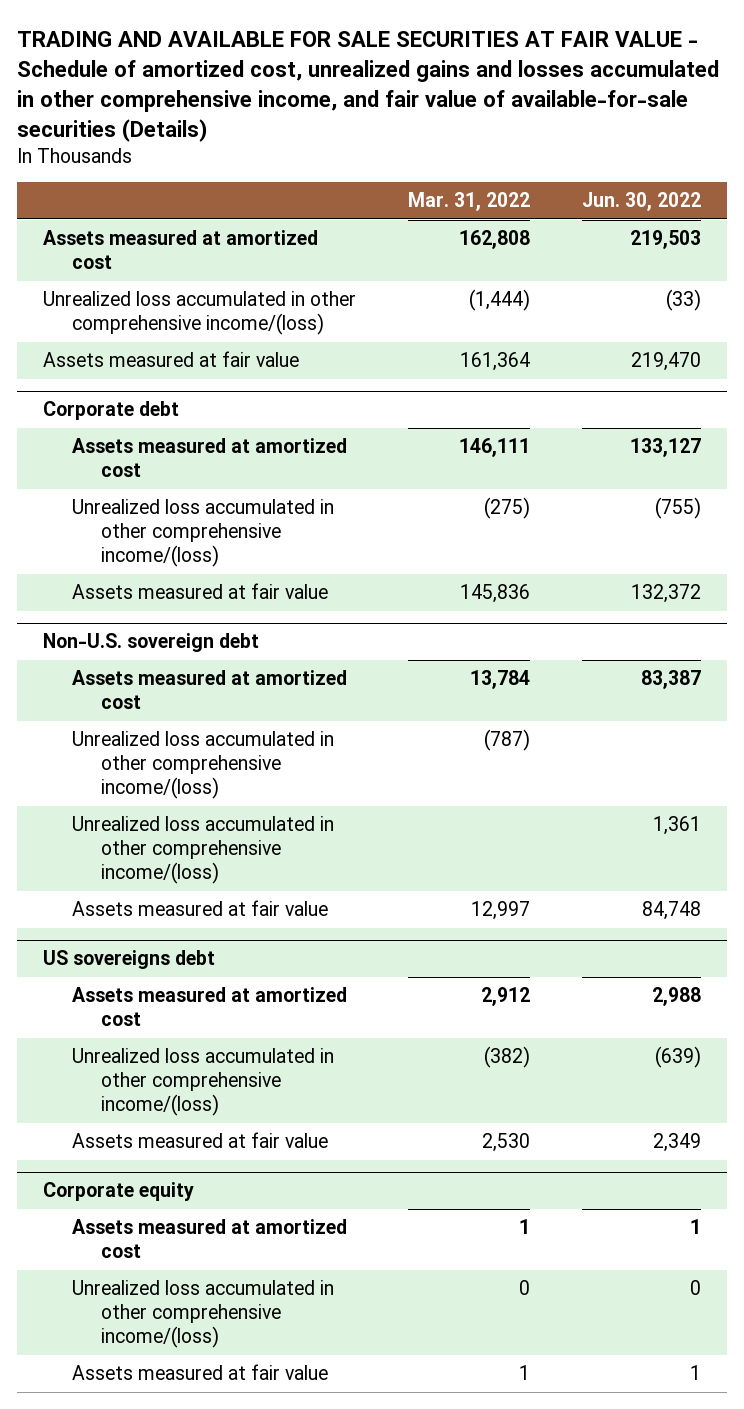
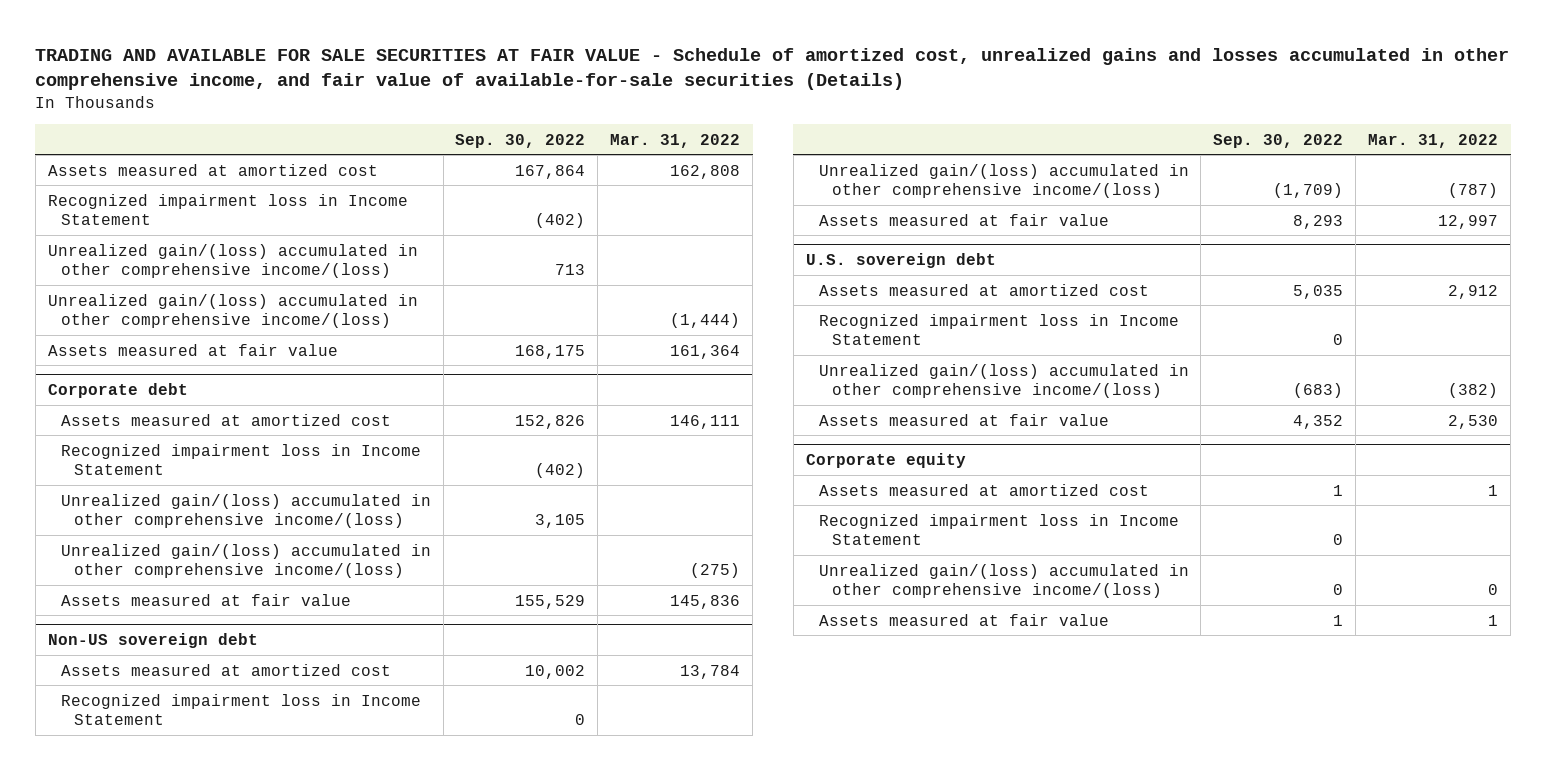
[582,192,702,212] Jun. 30, 2022 -> none
none -> [455,133,586,148] Sep. 30, 2022
none -> [47,193,408,225] Recognized impairment loss in Income Statement
none -> [47,243,418,278] Unrealized gain/(loss) accumulated in other comprehensive income/(loss)
[42,291,356,336] Unrealized loss accumulated in other comprehensive income/(loss) -> [47,293,418,328] Unrealized gain/(loss) accumulated in other comprehensive income/(loss)
none -> [60,443,421,475] Recognized impairment loss in Income Statement
none -> [60,493,431,528] Unrealized gain/(loss) accumulated in other comprehensive income/(loss)
[71,499,334,568] Unrealized loss accumulated in other comprehensive income/(loss) -> [60,543,431,578] Unrealized gain/(loss) accumulated in other comprehensive income/(loss)
[42,633,259,653] Non-U.S. sovereign debt -> [47,633,258,649] Non-US sovereign debt
[71,816,334,885] Unrealized loss accumulated in other comprehensive income/(loss) -> none
none -> [60,693,421,725] Recognized impairment loss in Income Statement
[71,731,334,800] Unrealized loss accumulated in other comprehensive income/(loss) -> [818,163,1189,198] Unrealized gain/(loss) accumulated in other comprehensive income/(loss)
[42,950,215,970] US sovereigns debt -> [805,253,996,269] U.S. sovereign debt
none -> [818,313,1179,345] Recognized impairment loss in Income Statement
[71,1048,334,1117] Unrealized loss accumulated in other comprehensive income/(loss) -> [818,363,1189,398] Unrealized gain/(loss) accumulated in other comprehensive income/(loss)
none -> [818,513,1179,545] Recognized impairment loss in Income Statement
[71,1280,334,1349] Unrealized loss accumulated in other comprehensive income/(loss) -> [818,563,1189,598] Unrealized gain/(loss) accumulated in other comprehensive income/(loss)

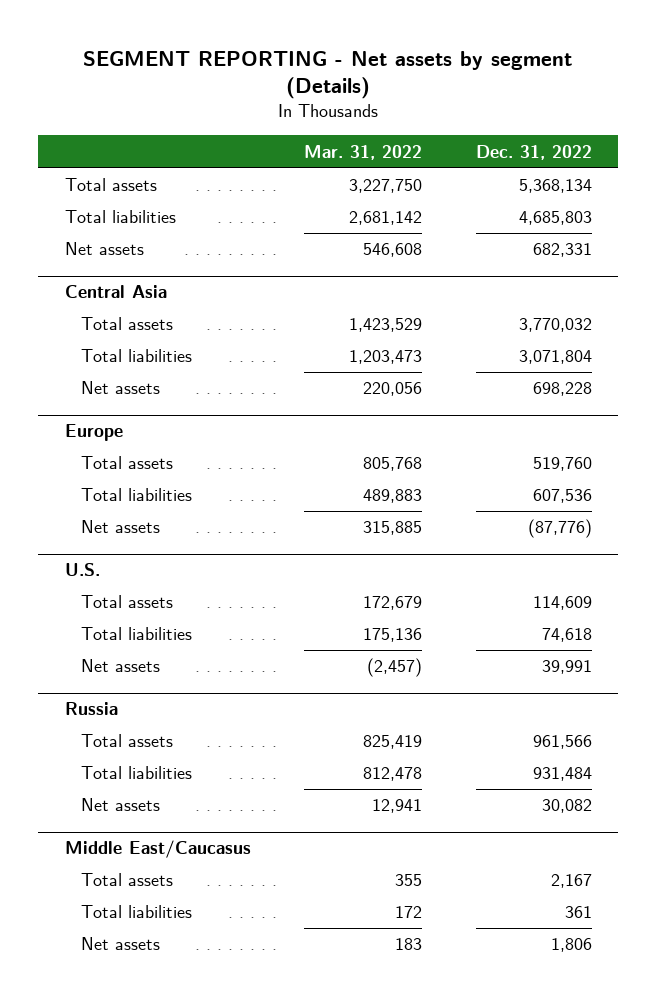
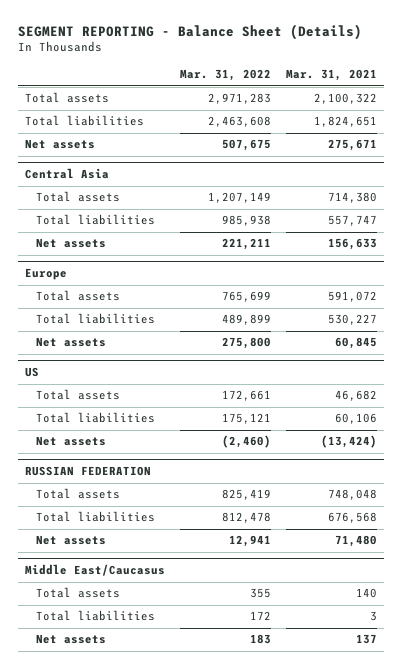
[83,50,573,100] SEGMENT REPORTING - Net assets by segment (Details) -> [17,23,362,40] SEGMENT REPORTING - Balance Sheet (Details)
[475,144,592,160] Dec. 31, 2022 -> none
none -> [285,69,377,82] Mar. 31, 2021
[349,179,423,194] 3,227,750 -> [207,93,271,105] 2,971,283
[349,211,423,226] 2,681,142 -> [207,116,271,128] 2,463,608
[363,243,423,258] 546,608 -> [221,139,271,152] 507,675
[349,318,423,333] 1,423,529 -> [207,192,271,204] 1,207,149
[349,350,423,365] 1,203,473 -> [221,215,271,227] 985,938
[363,382,423,397] 220,056 -> [221,238,271,251] 221,211
[363,457,423,472] 805,768 -> [221,291,271,303] 765,699
[363,489,423,504] 489,883 -> [221,314,271,326] 489,899
[363,521,423,536] 315,885 -> [221,337,271,350] 275,800
[64,563,100,577] U.S. -> [24,367,39,378] US
[363,596,423,611] 172,679 -> [221,390,271,402] 172,661
[363,628,423,643] 175,136 -> [221,413,271,425] 175,121
[367,658,423,678] (2,457) -> [221,435,271,449] (2,460)
[64,702,118,716] Russia -> [24,466,151,477] RUSSIAN FEDERATION

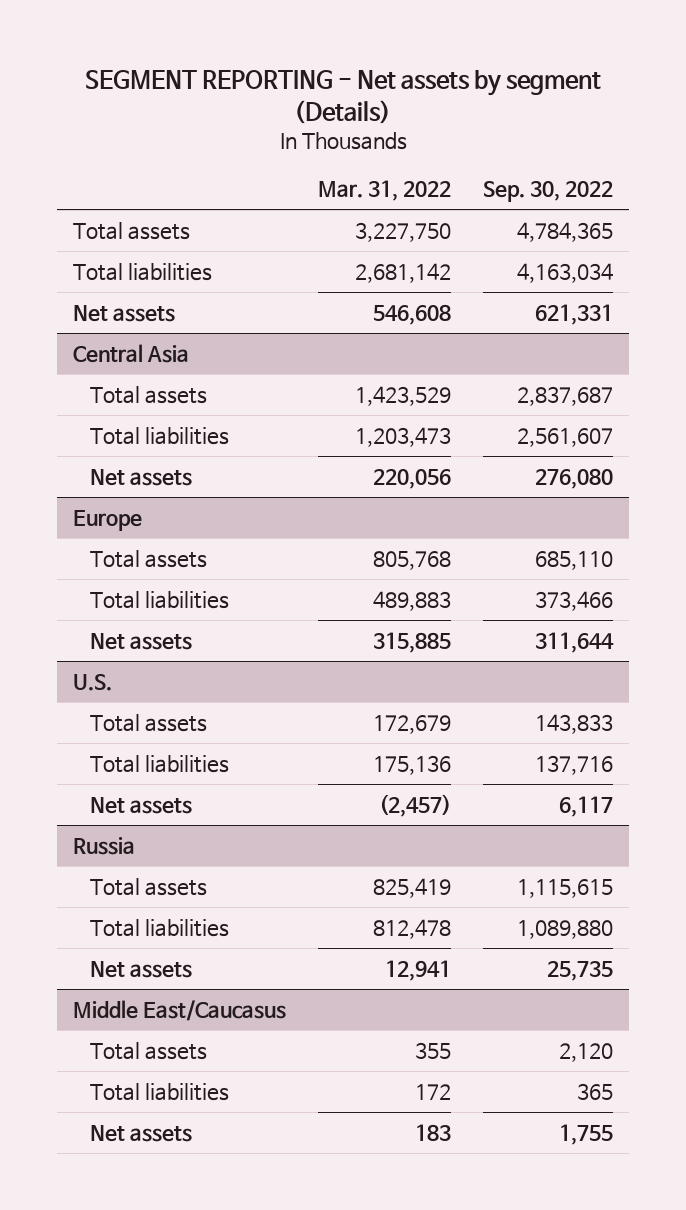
[17,23,362,40] SEGMENT REPORTING - Balance Sheet (Details) -> [84,70,601,125] SEGMENT REPORTING - Net assets by segment (Details)
[285,69,377,82] Mar. 31, 2021 -> none
none -> [483,181,614,203] Sep. 30, 2022
[207,93,271,105] 2,971,283 -> [354,221,451,242] 3,227,750
[207,116,271,128] 2,463,608 -> [354,262,451,283] 2,681,142
[221,139,271,152] 507,675 -> [372,303,451,325] 546,608
[207,192,271,204] 1,207,149 -> [354,385,451,406] 1,423,529
[221,215,271,227] 985,938 -> [354,426,451,447] 1,203,473
[221,238,271,251] 221,211 -> [372,468,451,489] 220,056
[221,291,271,303] 765,699 -> [372,550,451,570] 805,768
[221,314,271,326] 489,899 -> [372,590,451,611] 489,883
[221,337,271,350] 275,800 -> [372,631,451,653] 315,885
[24,367,39,378] US -> [72,673,112,691] U.S.
[221,390,271,402] 172,661 -> [372,714,451,734] 172,679
[221,413,271,425] 175,121 -> [372,754,451,775] 175,136
[221,435,271,449] (2,460) -> [378,793,451,817] (2,457)
[24,466,151,477] RUSSIAN FEDERATION -> [72,836,135,855] Russia

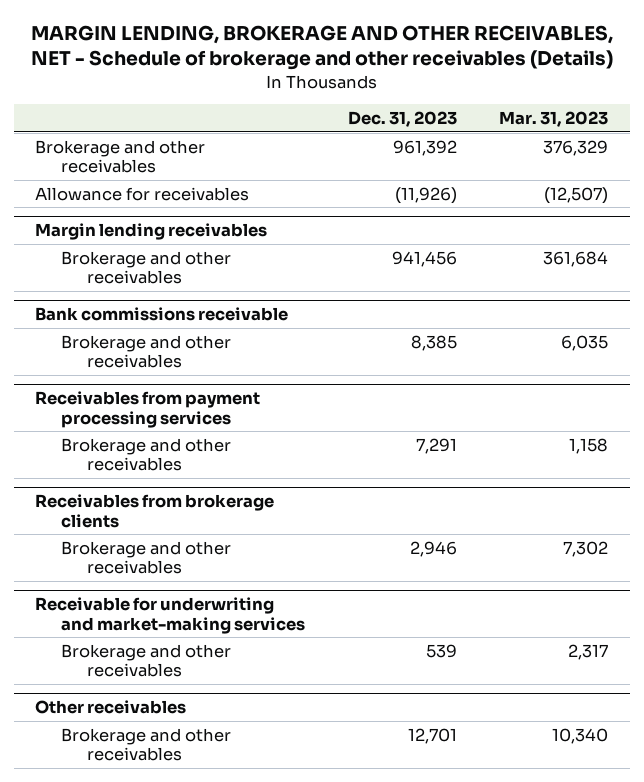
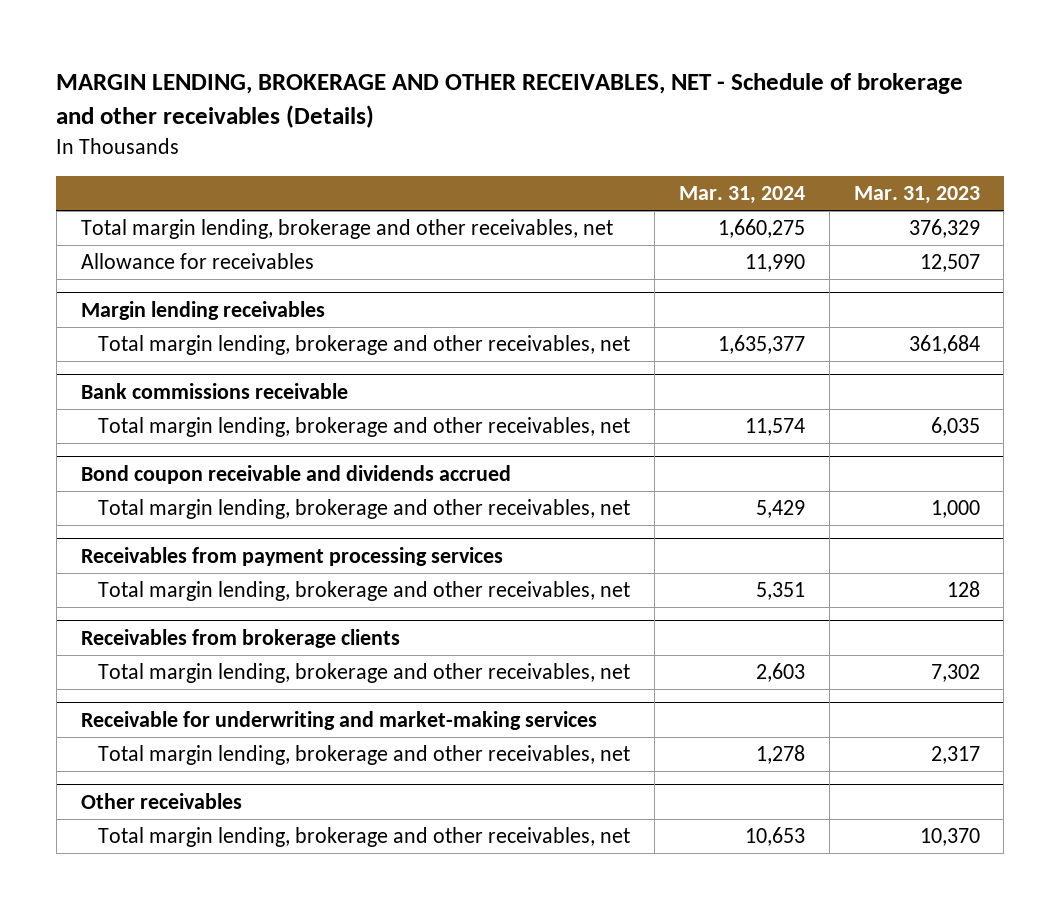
[347,110,457,127] Dec. 31, 2023 -> none
none -> [678,186,805,205] Mar. 31, 2024
[35,139,206,173] Brokerage and other receivables -> [80,219,613,240] Total margin lending, brokerage and other receivables, net
[544,186,609,204] (12,507) -> [919,254,980,273] 12,507
[61,250,232,284] Brokerage and other receivables -> [98,335,631,356] Total margin lending, brokerage and other receivables, net
[61,334,232,368] Brokerage and other receivables -> [98,417,631,438] Total margin lending, brokerage and other receivables, net
none -> [80,465,511,485] Bond coupon receivable and dividends accrued
none -> [98,499,631,520] Total margin lending, brokerage and other receivables, net
[61,437,232,471] Brokerage and other receivables -> [98,581,631,602] Total margin lending, brokerage and other receivables, net
[569,437,609,454] 1,158 -> [946,581,980,598] 128
[61,540,232,574] Brokerage and other receivables -> [98,663,631,684] Total margin lending, brokerage and other receivables, net
[61,643,232,677] Brokerage and other receivables -> [98,745,631,766] Total margin lending, brokerage and other receivables, net
[61,727,232,761] Brokerage and other receivables -> [98,827,631,848] Total margin lending, brokerage and other receivables, net
[552,727,609,744] 10,340 -> [919,828,980,847] 10,370

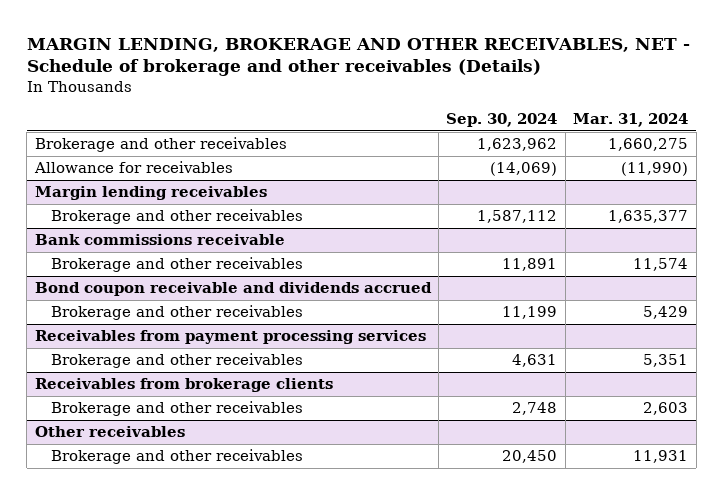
[853,186,980,205] Mar. 31, 2023 -> none
none -> [446,113,558,128] Sep. 30, 2024
[80,219,613,240] Total margin lending, brokerage and other receivables, net -> [34,137,287,153] Brokerage and other receivables
[744,254,805,273] 11,990 -> [621,162,689,177] (11,990)
[98,335,631,356] Total margin lending, brokerage and other receivables, net -> [50,209,303,225] Brokerage and other receivables
[98,417,631,438] Total margin lending, brokerage and other receivables, net -> [50,257,303,273] Brokerage and other receivables
[98,499,631,520] Total margin lending, brokerage and other receivables, net -> [50,305,303,321] Brokerage and other receivables
[98,581,631,602] Total margin lending, brokerage and other receivables, net -> [50,353,303,369] Brokerage and other receivables
[80,711,597,731] Receivable for underwriting and market-making services -> none
[98,745,631,766] Total margin lending, brokerage and other receivables, net -> none
[98,663,631,684] Total margin lending, brokerage and other receivables, net -> [50,401,303,417] Brokerage and other receivables
[98,827,631,848] Total margin lending, brokerage and other receivables, net -> [50,449,303,465] Brokerage and other receivables
[744,827,805,847] 10,653 -> [633,450,689,464] 11,931

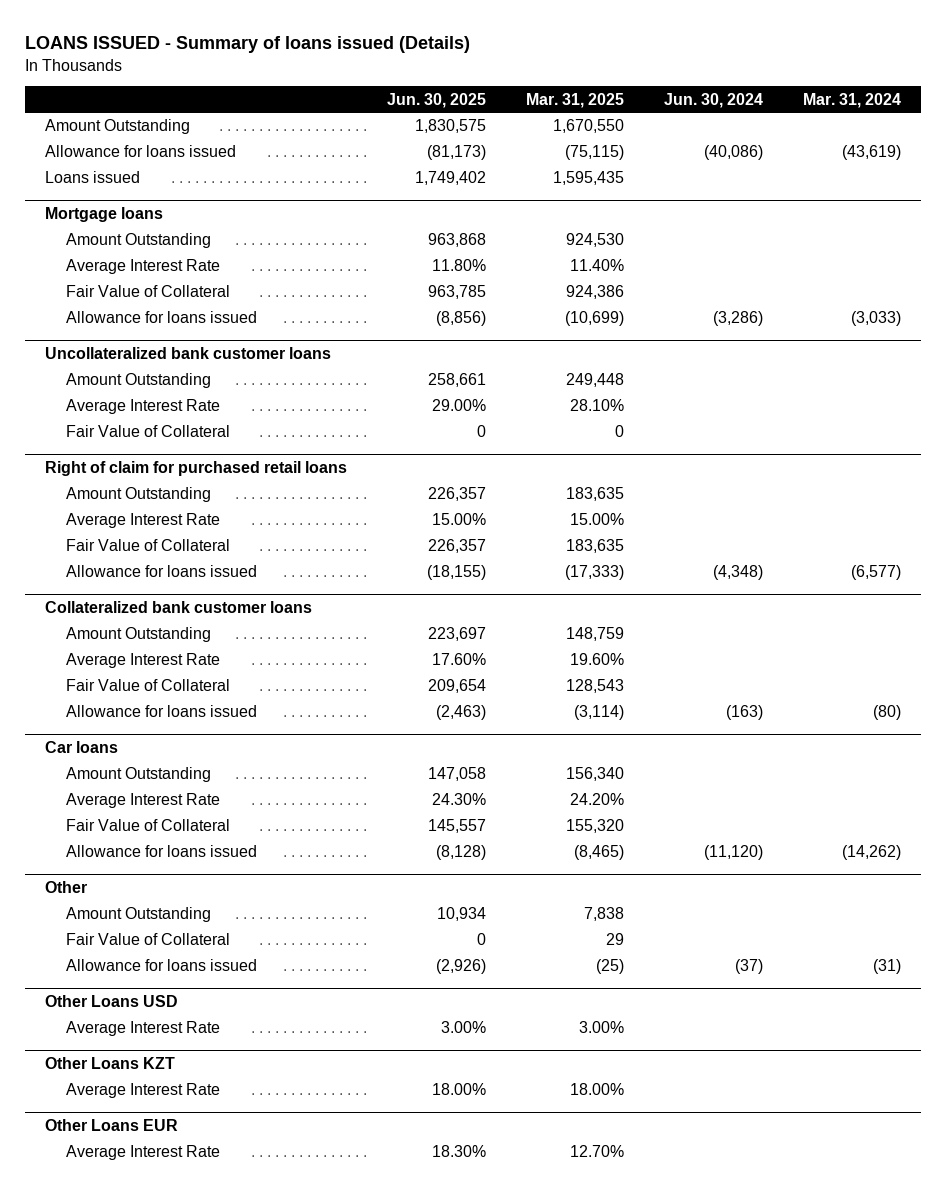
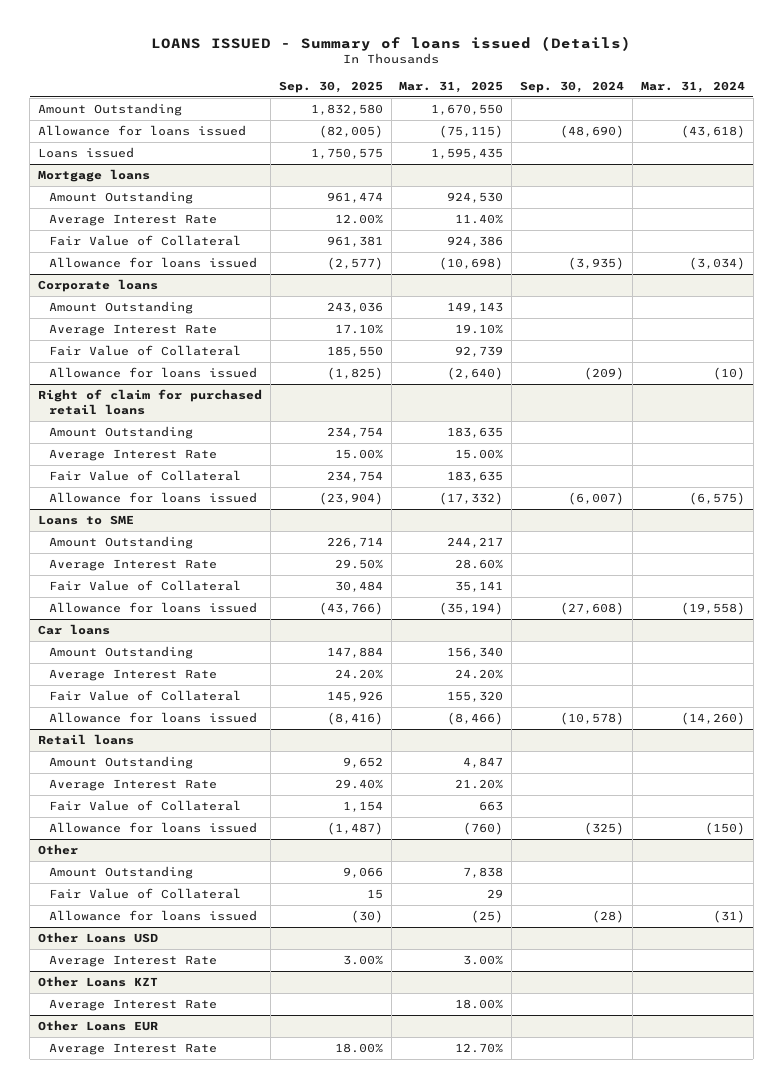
[386,92,486,108] Jun. 30, 2025 -> none
[664,92,764,108] Jun. 30, 2024 -> none
none -> [278,80,383,93] Sep. 30, 2025
none -> [520,80,625,93] Sep. 30, 2024
[842,145,902,161] (43,619) -> [680,125,745,139] (43,618)
[44,347,331,360] Uncollateralized bank customer loans -> none
[565,311,625,327] (10,699) -> [439,257,504,271] (10,698)
[851,311,902,327] (3,033) -> [688,257,745,271] (3,034)
none -> [38,279,159,293] Corporate loans
[566,373,625,388] 249,448 -> [447,302,504,314] 149,143
[570,399,625,412] 28.10% -> [455,324,504,335] 19.10%
[615,425,625,438] 0 -> [455,346,504,358] 92,739
none -> [48,367,257,379] Allowance for loans issued
[44,601,312,614] Collateralized bank customer loans -> none
[565,565,625,581] (17,333) -> [439,492,504,506] (17,332)
[851,565,902,581] (6,577) -> [688,492,745,506] (6,575)
none -> [38,515,135,526] Loans to SME
[566,627,625,642] 148,759 -> [447,537,504,549] 244,217
[570,653,625,666] 19.60% -> [455,559,504,570] 28.60%
[566,679,625,694] 128,543 -> [455,581,504,593] 35,141
[574,705,625,721] (3,114) -> [439,602,504,616] (35,194)
[873,705,902,721] (80) -> [680,602,745,616] (19,558)
[574,845,625,861] (8,465) -> [447,712,504,726] (8,466)
[842,845,902,861] (14,262) -> [680,712,745,726] (14,260)
none -> [38,734,135,746] Retail loans
none -> [48,756,193,770] Amount Outstanding
none -> [48,779,217,792] Average Interest Rate
none -> [48,800,241,812] Fair Value of Collateral
none -> [48,822,257,834] Allowance for loans issued

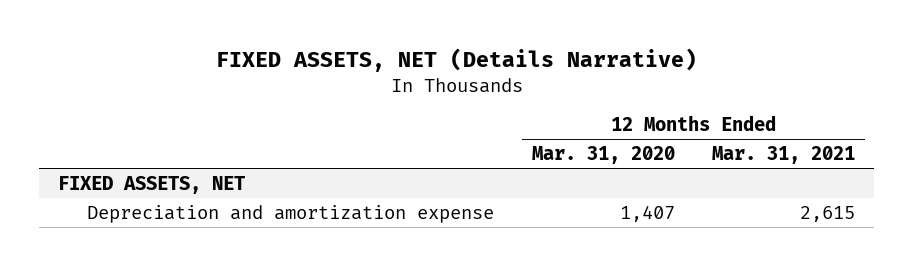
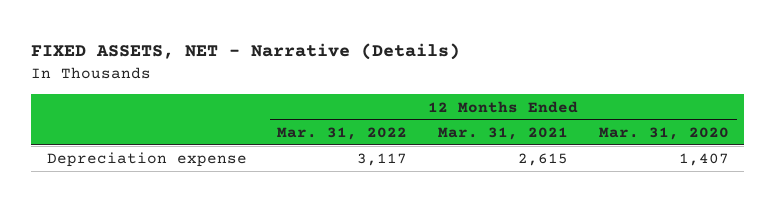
[215,48,697,73] FIXED ASSETS, NET (Details Narrative) -> [31,43,461,61] FIXED ASSETS, NET - Narrative (Details)
none -> [277,126,408,140] Mar. 31, 2022
[57,175,246,194] FIXED ASSETS, NET -> none
[87,204,495,223] Depreciation and amortization expense -> [46,152,247,168] Depreciation expense

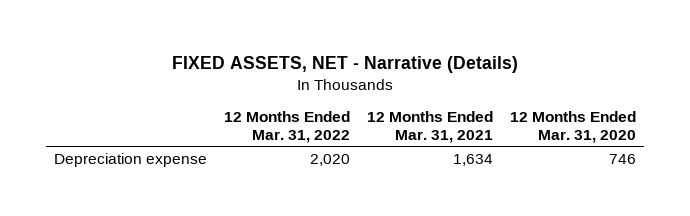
[357,153,408,167] 3,117 -> [309,153,350,166] 2,020
[518,153,569,167] 2,615 -> [452,153,493,166] 1,634
[678,153,729,167] 1,407 -> [608,153,636,164] 746

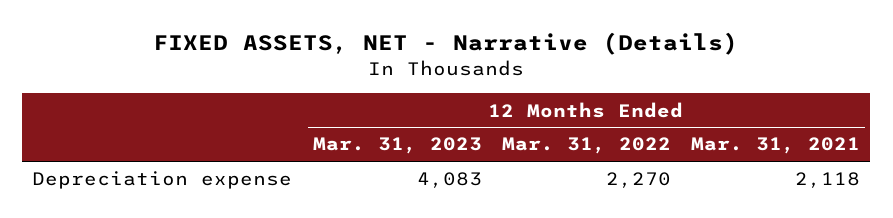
[509,111,636,144] 12 Months Ended Mar. 31, 2020 -> none
none -> [312,137,482,155] Mar. 31, 2023
[309,153,350,166] 2,020 -> [605,172,671,189] 2,270
[452,153,493,166] 1,634 -> [795,172,861,189] 2,118

